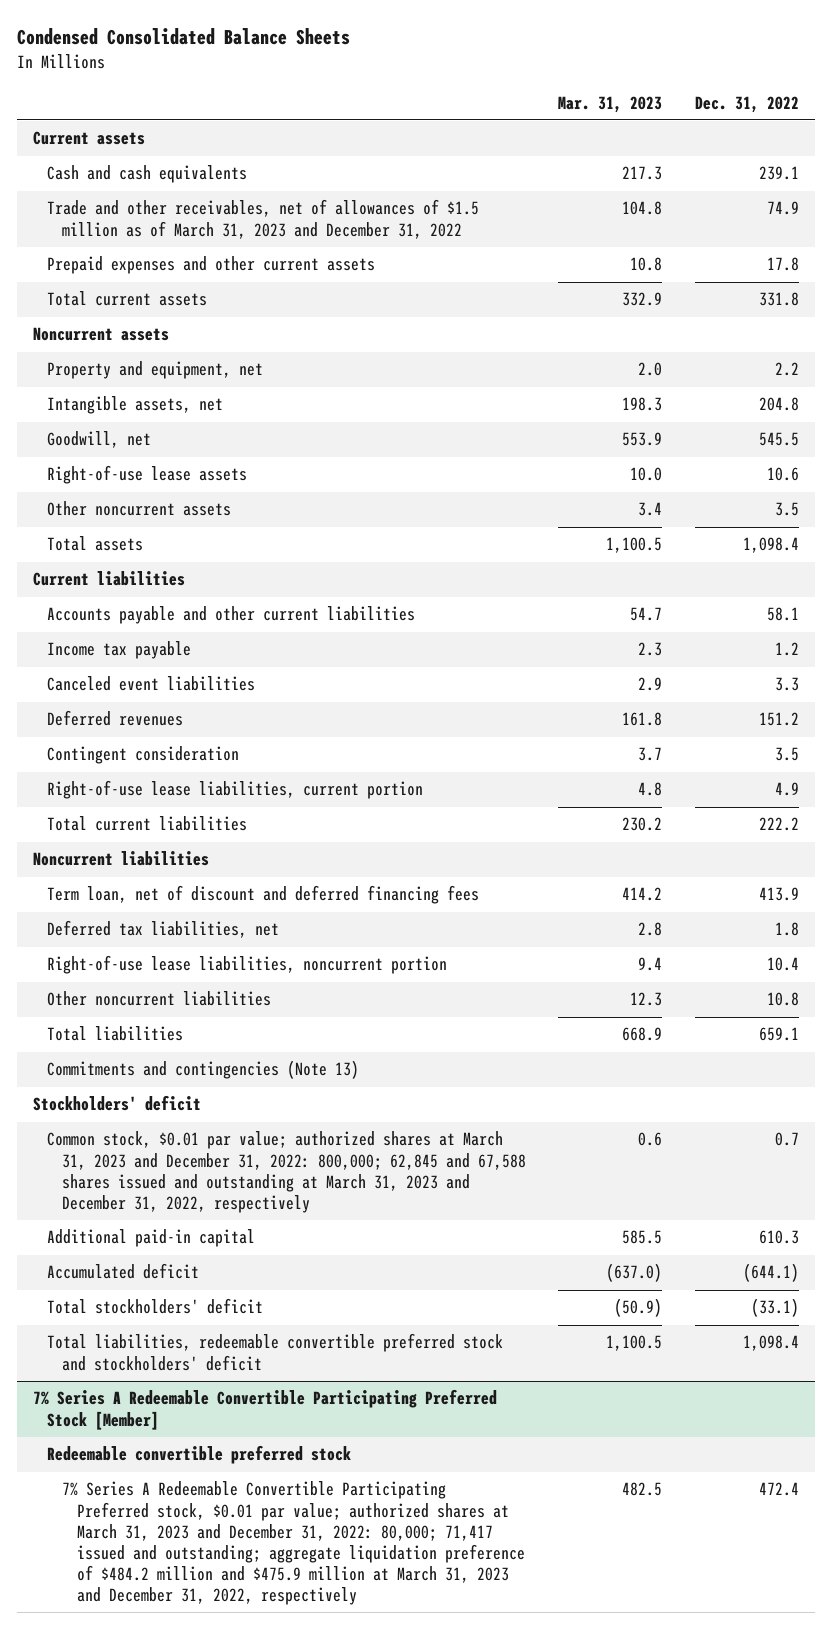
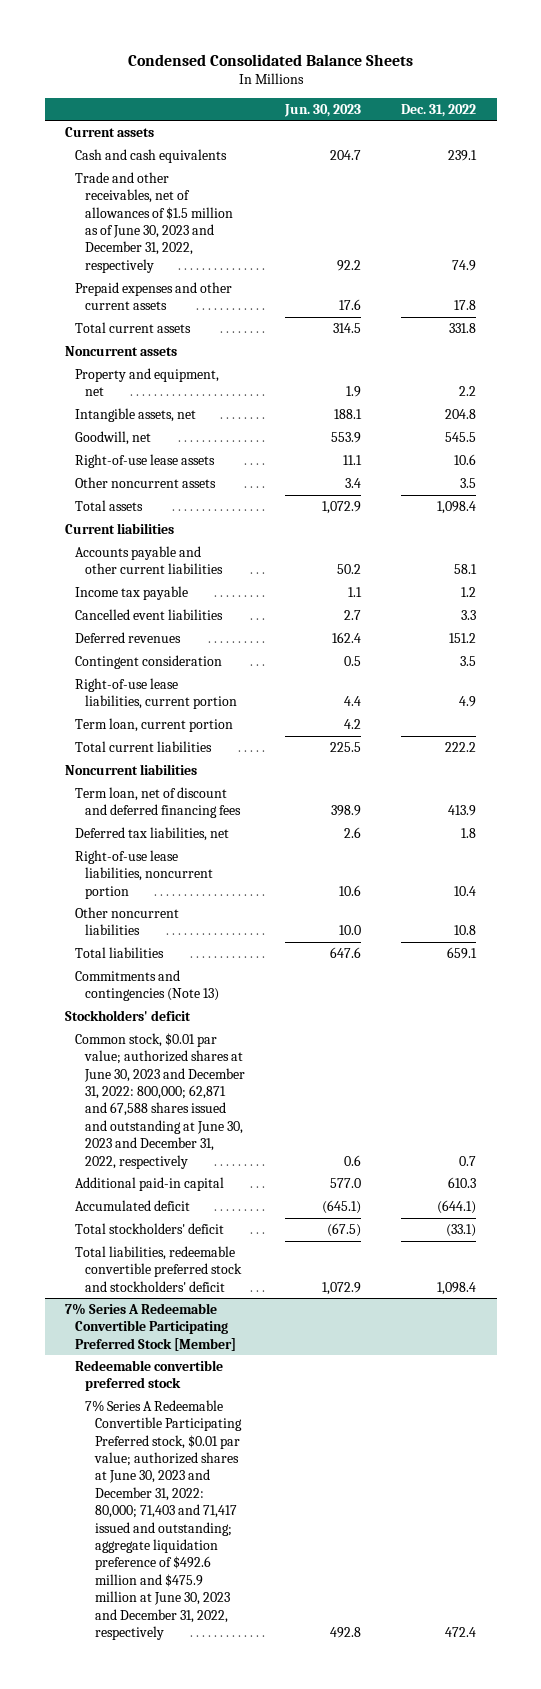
[558,95,663,113] Mar. 31, 2023 -> none
none -> [284,103,362,117] Jun. 30, 2023
[47,199,480,239] Trade and other receivables, net of allowances of $1.5 million as of March 31, 2023 and December 31, 2022 -> [74,171,233,273] Trade and other receivables, net of allowances of $1.5 million as of June 30, 2023 and December 31, 2022, respectively
[47,676,256,692] Canceled event liabilities -> [74,608,223,620] Cancelled event liabilities
none -> [74,717,233,732] Term loan, current portion
[47,1131,527,1213] Common stock, $0.01 par value; authorized shares at March 31, 2023 and December 31, 2022: 800,000; 62,845 and 67,588 shares issued and outstanding at March 31, 2023 and December 31, 2022, respectively -> [74,1032,245,1169] Common stock, $0.01 par value; authorized shares at June 30, 2023 and December 31, 2022: 800,000; 62,871 and 67,588 shares issued and outstanding at June 30, 2023 and December 31, 2022, respectively
[62,1481,525,1605] 7% Series A Redeemable Convertible Participating Preferred stock, $0.01 par value; authorized shares at March 31, 2023 and December 31, 2022: 80,000; 71,417 issued and outstanding; aggregate liquidation preference of $484.2 million and $475.9 million at March 31, 2023 and December 31, 2022, respectively -> [84,1399,242,1641] 7% Series A Redeemable Convertible Participating Preferred stock, $0.01 par value; authorized shares at June 30, 2023 and December 31, 2022: 80,000; 71,403 and 71,417 issued and outstanding; aggregate liquidation preference of $492.6 million and $475.9 million at June 30, 2023 and December 31, 2022, respectively

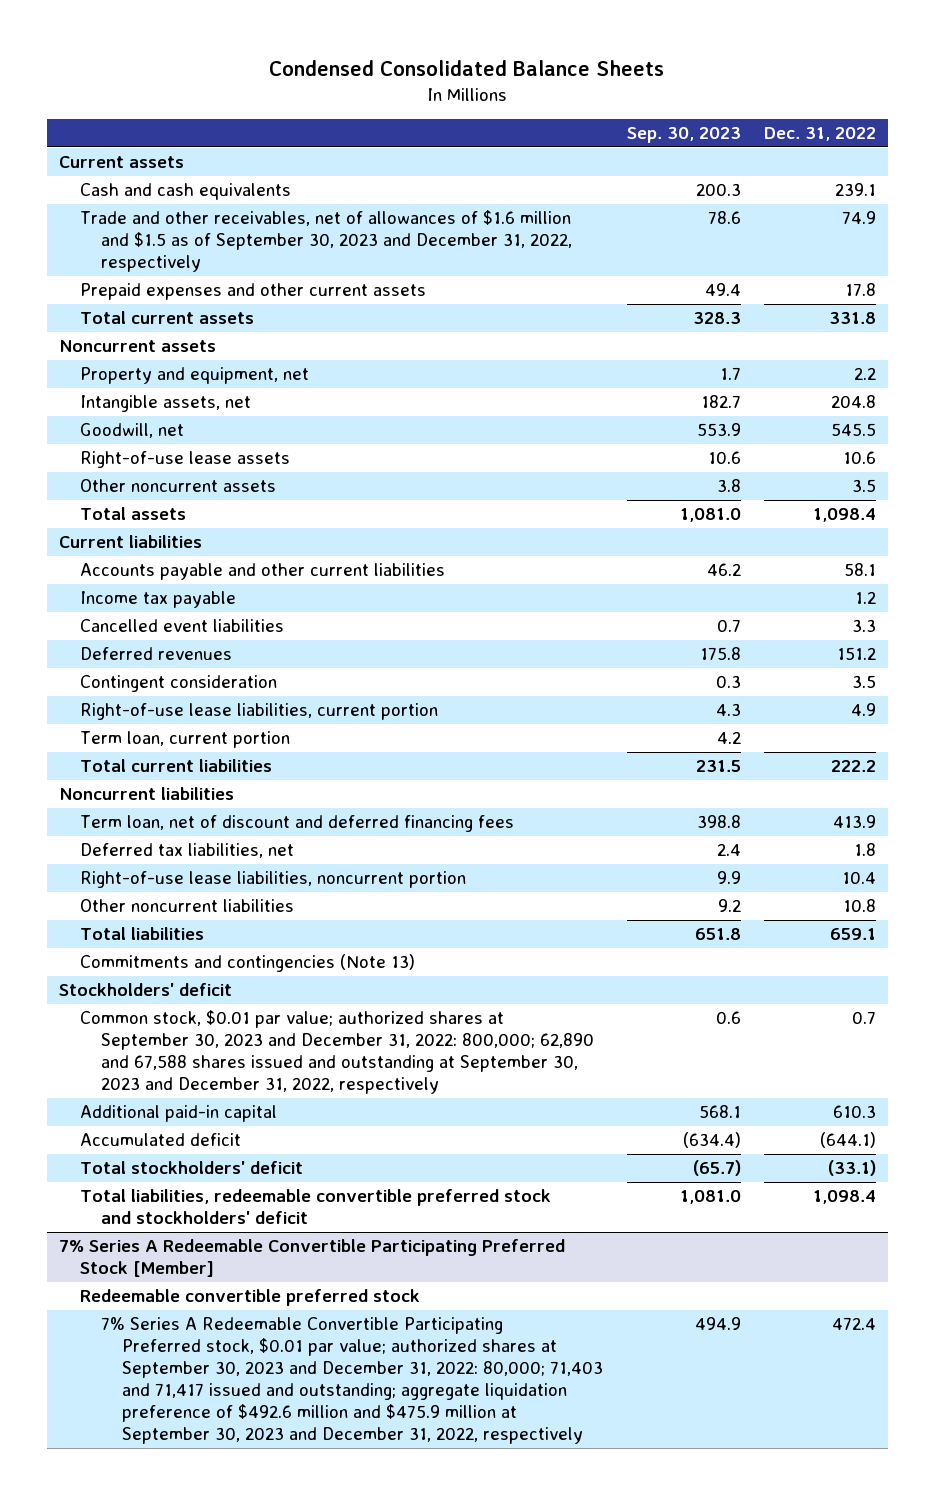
[284,103,362,117] Jun. 30, 2023 -> none
none -> [626,127,741,144] Sep. 30, 2023
[74,171,233,273] Trade and other receivables, net of allowances of $1.5 million as of June 30, 2023 and December 31, 2022, respectively -> [79,210,573,273] Trade and other receivables, net of allowances of $1.6 million and $1.5 as of September 30, 2023 and December 31, 2022, respectively
[74,1032,245,1169] Common stock, $0.01 par value; authorized shares at June 30, 2023 and December 31, 2022: 800,000; 62,871 and 67,588 shares issued and outstanding at June 30, 2023 and December 31, 2022, respectively -> [79,1010,595,1095] Common stock, $0.01 par value; authorized shares at September 30, 2023 and December 31, 2022: 800,000; 62,890 and 67,588 shares issued and outstanding at September 30, 2023 and December 31, 2022, respectively
[84,1399,242,1641] 7% Series A Redeemable Convertible Participating Preferred stock, $0.01 par value; authorized shares at June 30, 2023 and December 31, 2022: 80,000; 71,403 and 71,417 issued and outstanding; aggregate liquidation preference of $492.6 million and $475.9 million at June 30, 2023 and December 31, 2022, respectively -> [101,1317,604,1445] 7% Series A Redeemable Convertible Participating Preferred stock, $0.01 par value; authorized shares at September 30, 2023 and December 31, 2022: 80,000; 71,403 and 71,417 issued and outstanding; aggregate liquidation preference of $492.6 million and $475.9 million at September 30, 2023 and December 31, 2022, respectively

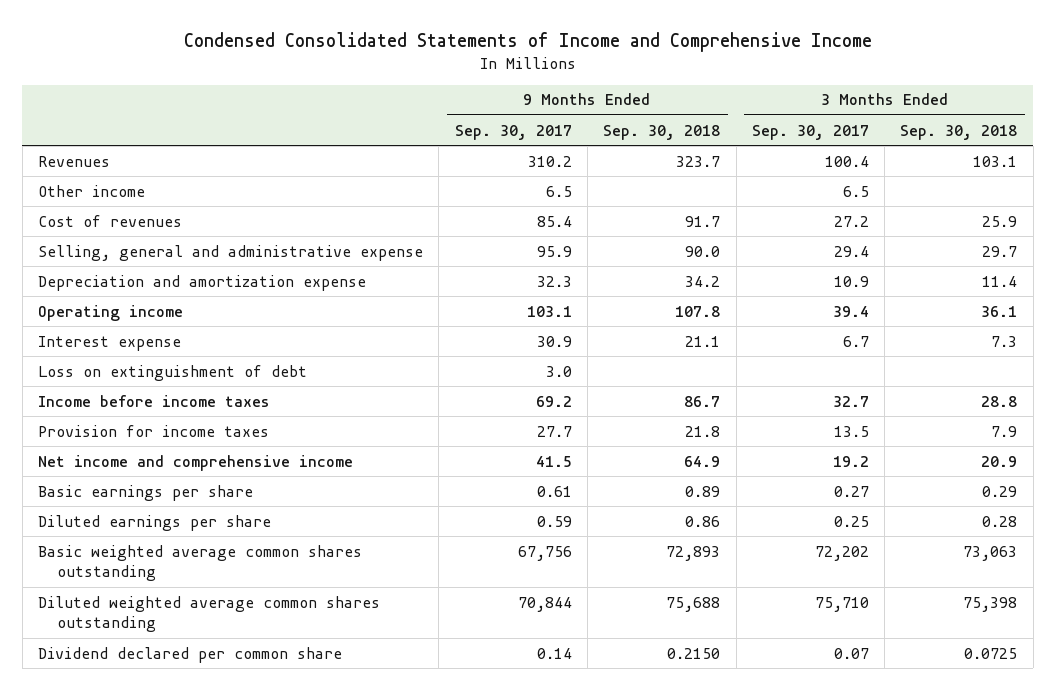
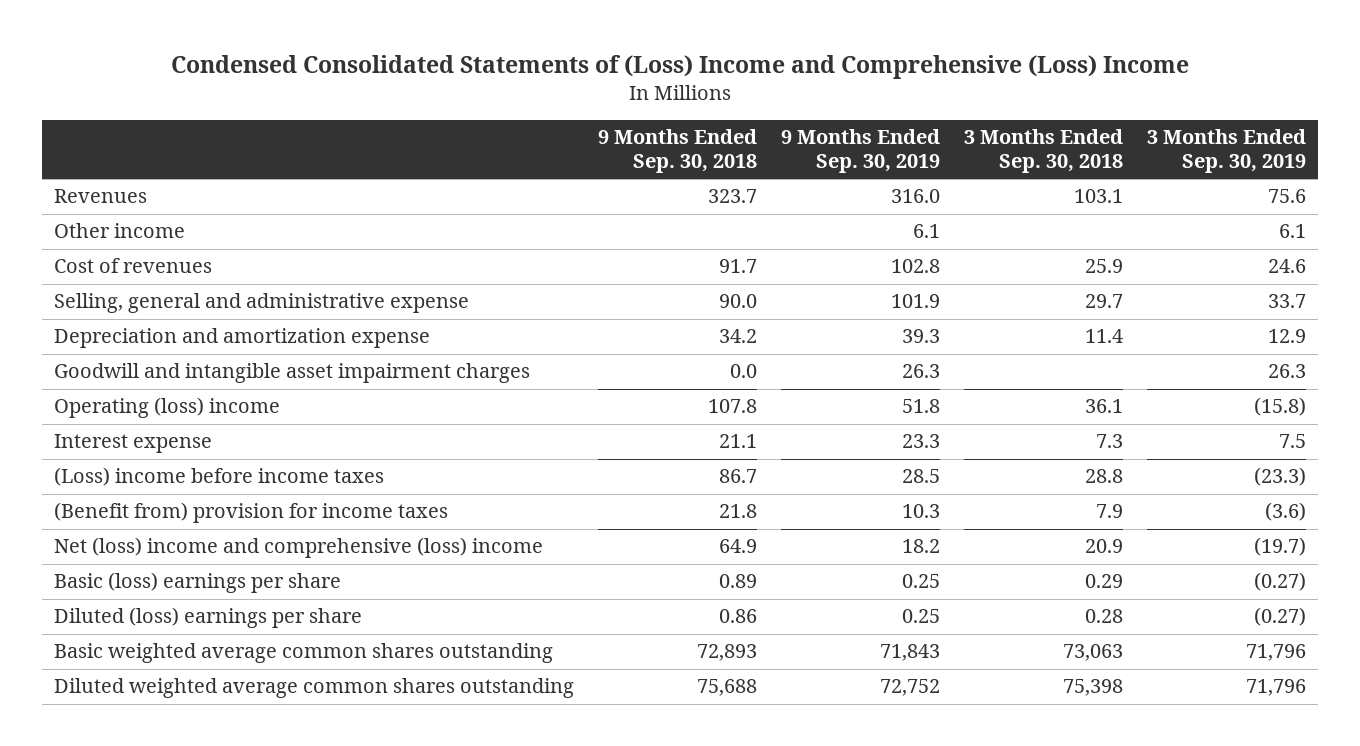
[183,32,872,53] Condensed Consolidated Statements of Income and Comprehensive Income -> [170,54,1189,79] Condensed Consolidated Statements of (Loss) Income and Comprehensive (Loss) Income
[454,124,572,140] Sep. 30, 2017 -> none
[751,124,869,140] Sep. 30, 2017 -> none
none -> [780,129,940,173] 9 Months Ended Sep. 30, 2019
none -> [1146,129,1306,173] 3 Months Ended Sep. 30, 2019
none -> [53,363,530,384] Goodwill and intangible asset impairment charges
[37,304,183,321] Operating income -> [53,397,280,419] Operating (loss) income
[37,364,307,381] Loss on extinguishment of debt -> none
[37,394,270,407] Income before income taxes -> [53,467,384,487] (Loss) income before income taxes
[37,424,269,437] Provision for income taxes -> [53,502,448,524] (Benefit from) provision for income taxes
[37,454,353,471] Net income and comprehensive income -> [53,537,543,559] Net (loss) income and comprehensive (loss) income
[37,484,253,501] Basic earnings per share -> [53,572,341,594] Basic (loss) earnings per share
[37,514,271,531] Diluted earnings per share -> [53,607,362,629] Diluted (loss) earnings per share
[37,646,342,663] Dividend declared per common share -> none

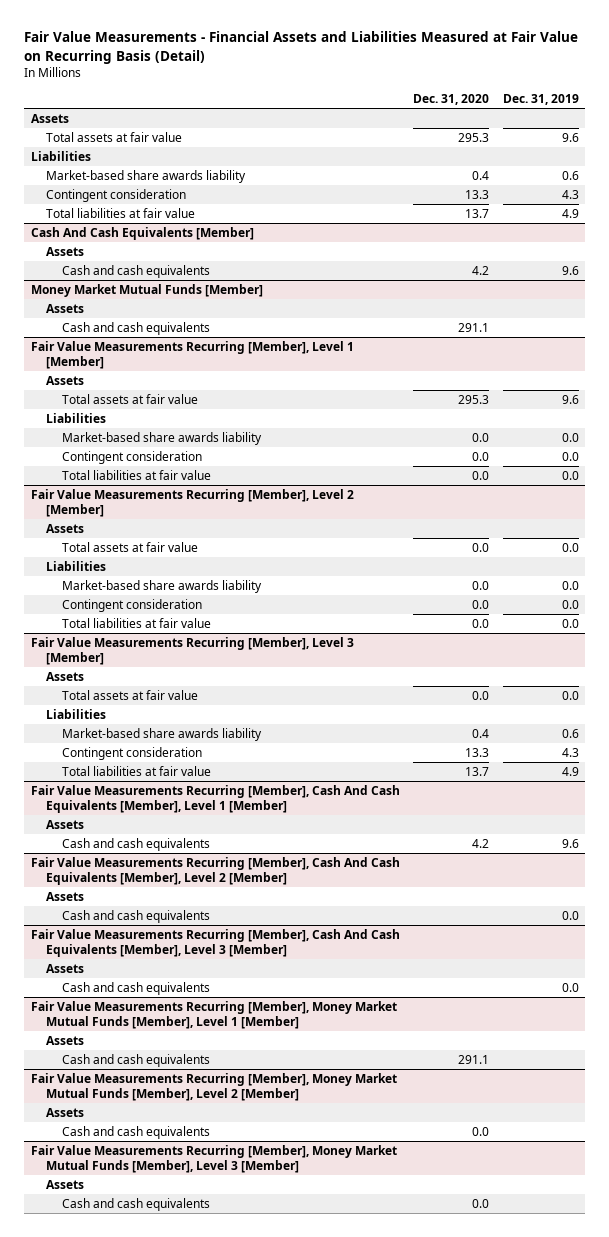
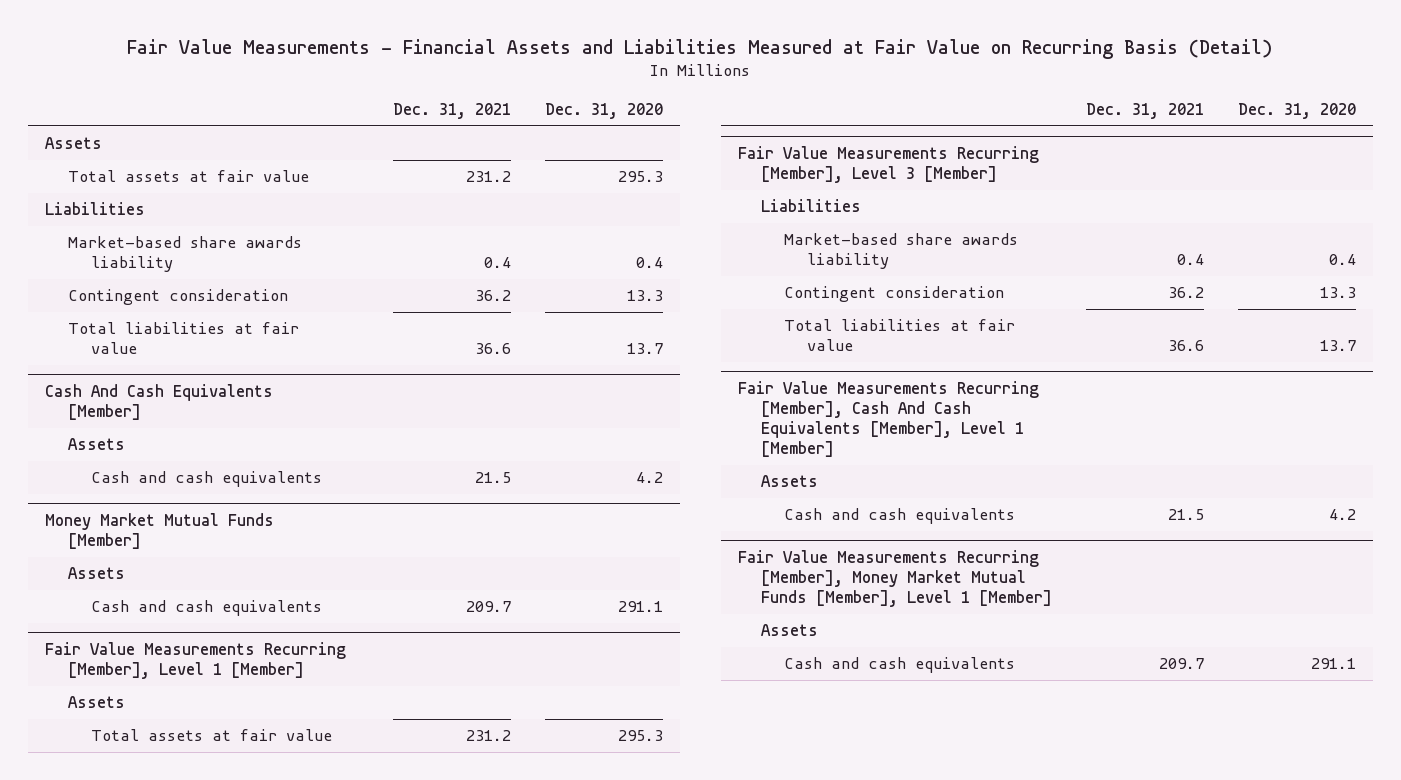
[502,93,579,105] Dec. 31, 2019 -> none
none -> [392,103,511,120] Dec. 31, 2021
[46,412,107,423] Liabilities -> none
[61,431,262,445] Market-based share awards liability -> none
[61,450,202,464] Contingent consideration -> none
[61,469,211,480] Total liabilities at fair value -> none
[30,488,354,517] Fair Value Measurements Recurring [Member], Level 2 [Member] -> none
[46,523,85,533] Assets -> none
[61,541,198,552] Total assets at fair value -> none
[46,560,107,571] Liabilities -> none
[61,579,262,593] Market-based share awards liability -> none
[61,598,202,612] Contingent consideration -> none
[61,617,211,628] Total liabilities at fair value -> none
[46,671,85,681] Assets -> none
[61,689,198,700] Total assets at fair value -> none
[30,856,400,885] Fair Value Measurements Recurring [Member], Cash And Cash Equivalents [Member], Level 2 [Member] -> none
[46,891,85,901] Assets -> none
[61,909,210,923] Cash and cash equivalents -> none
[30,928,400,957] Fair Value Measurements Recurring [Member], Cash And Cash Equivalents [Member], Level 3 [Member] -> none
[46,963,85,973] Assets -> none
[61,981,210,995] Cash and cash equivalents -> none
[30,1072,397,1101] Fair Value Measurements Recurring [Member], Money Market Mutual Funds [Member], Level 2 [Member] -> none
[46,1107,85,1117] Assets -> none
[61,1125,210,1139] Cash and cash equivalents -> none
[30,1144,397,1173] Fair Value Measurements Recurring [Member], Money Market Mutual Funds [Member], Level 3 [Member] -> none
[46,1179,85,1189] Assets -> none
[61,1197,210,1211] Cash and cash equivalents -> none

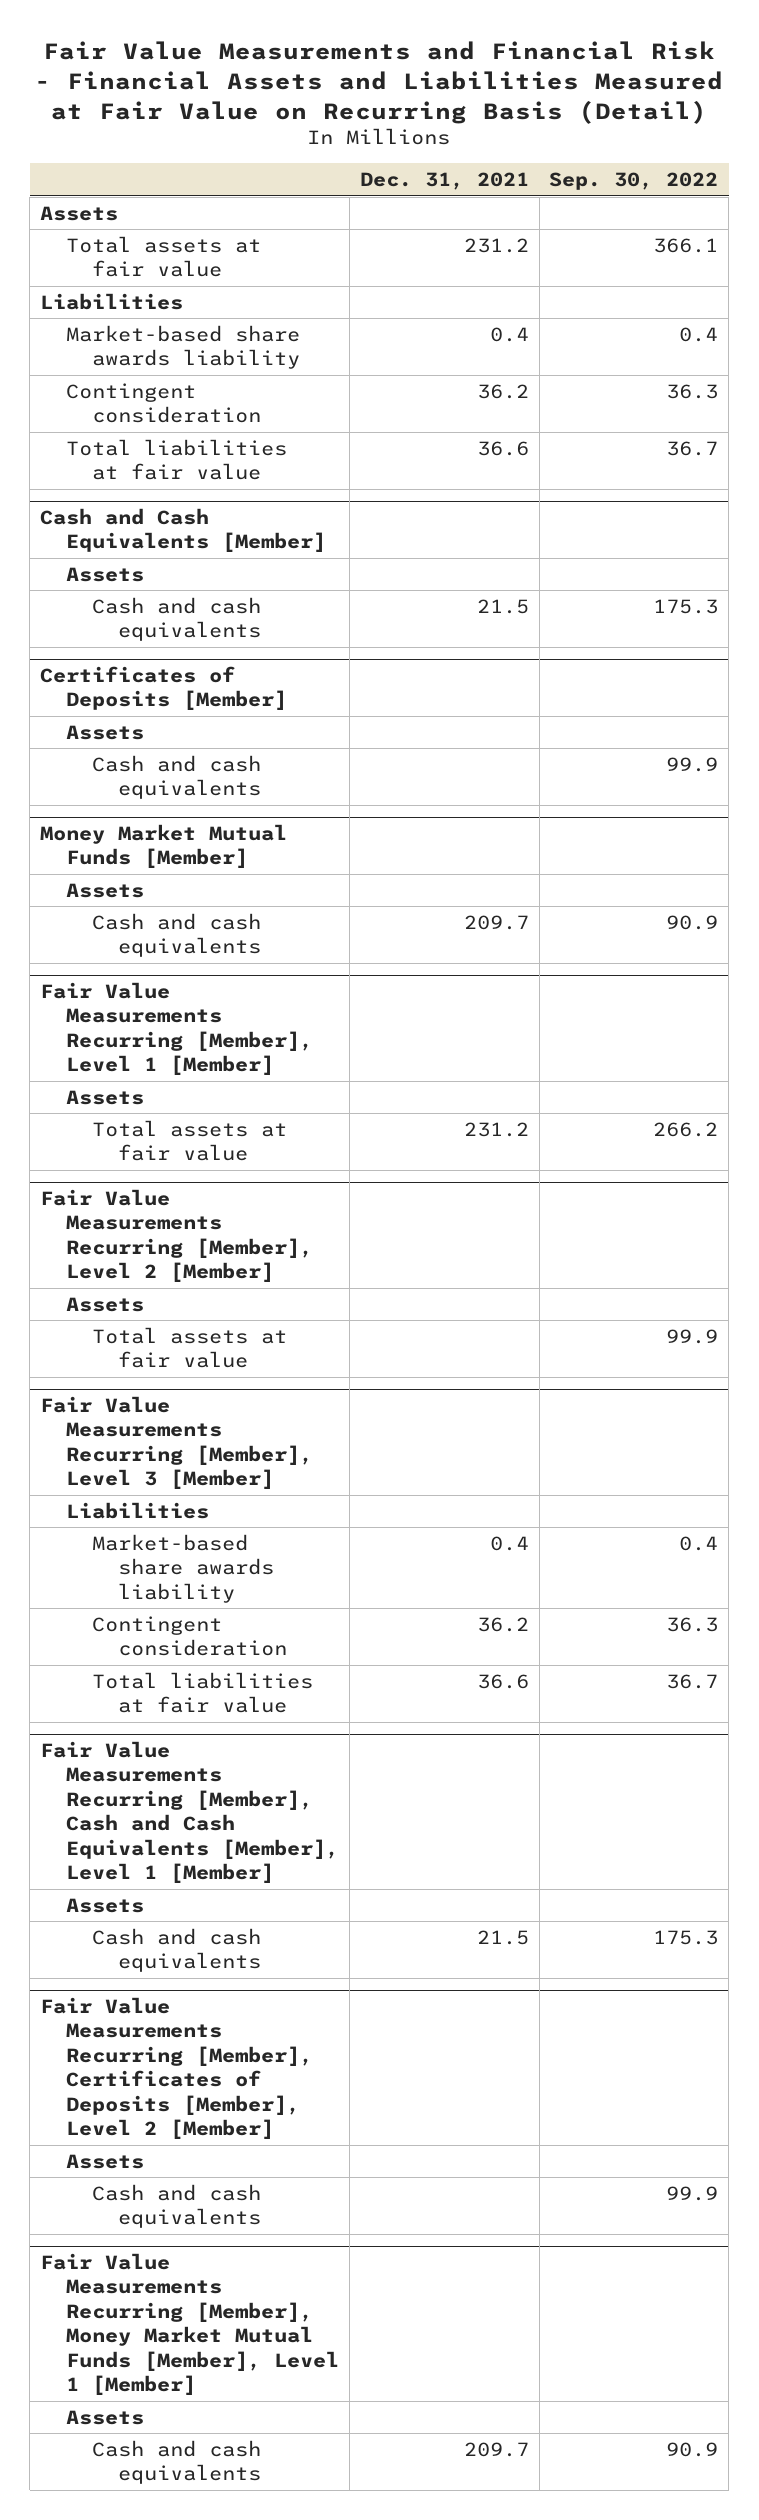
[127,38,1273,59] Fair Value Measurements - Financial Assets and Liabilities Measured at Fair Value on Recurring Basis (Detail) -> [35,41,724,124] Fair Value Measurements and Financial Risk - Financial Assets and Liabilities Measured at Fair Value on Recurring Basis (Detail)
[544,103,663,120] Dec. 31, 2020 -> none
none -> [549,172,719,191] Sep. 30, 2022
[44,384,273,421] Cash And Cash Equivalents [Member] -> [40,508,327,553] Cash and Cash Equivalents [Member]
none -> [40,666,288,711] Certificates of Deposits [Member]
none -> [66,724,145,740] Assets
none -> [92,754,262,800] Cash and cash equivalents
none -> [40,1189,314,1283] Fair Value Measurements Recurring [Member], Level 2 [Member]
none -> [66,1296,145,1312] Assets
none -> [92,1326,288,1369] Total assets at fair value
[738,381,1040,457] Fair Value Measurements Recurring [Member], Cash And Cash Equivalents [Member], Level 1 [Member] -> [40,1741,340,1884] Fair Value Measurements Recurring [Member], Cash and Cash Equivalents [Member], Level 1 [Member]
none -> [40,1997,314,2140] Fair Value Measurements Recurring [Member], Certificates of Deposits [Member], Level 2 [Member]
none -> [66,2153,145,2169] Assets
none -> [92,2183,262,2229] Cash and cash equivalents

